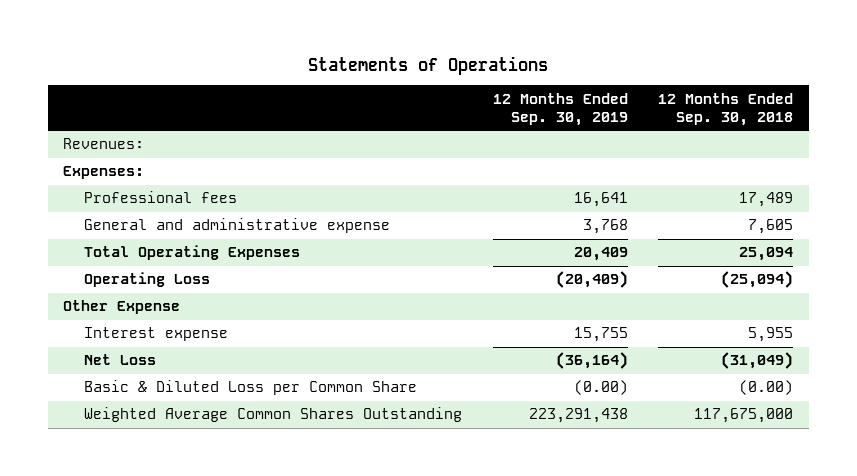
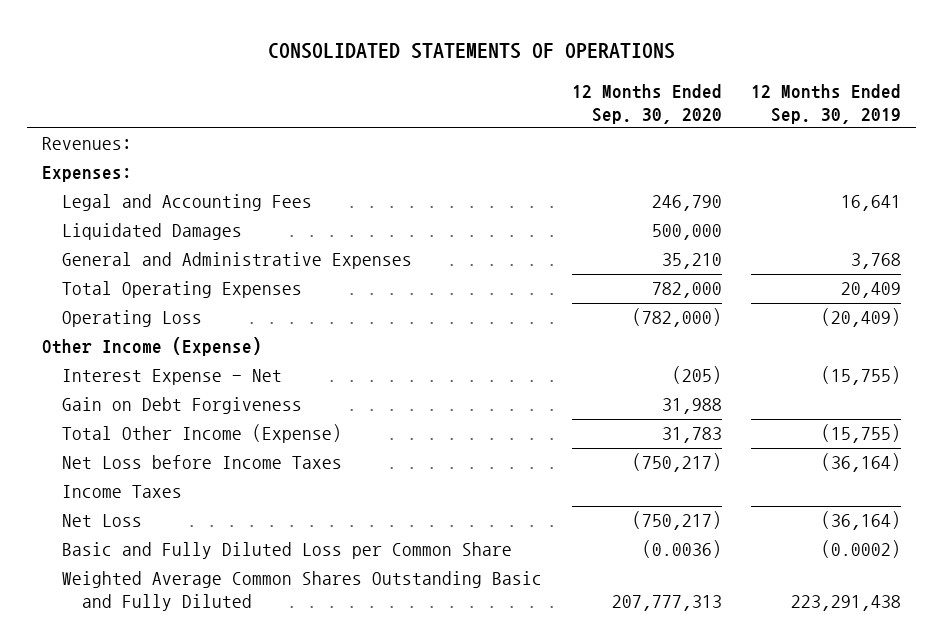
[308,55,549,75] Statements of Operations -> [267,43,675,60] CONSOLIDATED STATEMENTS OF OPERATIONS
[658,92,794,126] 12 Months Ended Sep. 30, 2018 -> none
none -> [571,83,722,124] 12 Months Ended Sep. 30, 2020
[83,191,237,204] Professional fees -> [62,194,313,212] Legal and Accounting Fees
none -> [62,223,243,241] Liquidated Damages
[83,218,390,234] General and administrative expense -> [62,252,413,270] General and Administrative Expenses
[63,300,181,315] Other Expense -> [42,337,263,357] Other Income (Expense)
[83,327,228,342] Interest expense -> [62,369,283,386] Interest Expense - Net
[573,327,628,343] 15,755 -> [821,366,902,386] (15,755)
none -> [62,397,303,415] Gain on Debt Forgiveness
none -> [62,424,343,444] Total Other Income (Expense)
none -> [62,455,343,470] Net Loss before Income Taxes
none -> [62,485,183,499] Income Taxes
[83,380,417,396] Basic & Diluted Loss per Common Share -> [62,542,513,560] Basic and Fully Diluted Loss per Common Share
[573,380,628,396] (0.00) -> [821,540,902,559] (0.0002)
[83,407,462,423] Weighted Average Common Shares Outstanding -> [62,571,543,612] Weighted Average Common Shares Outstanding Basic and Fully Diluted

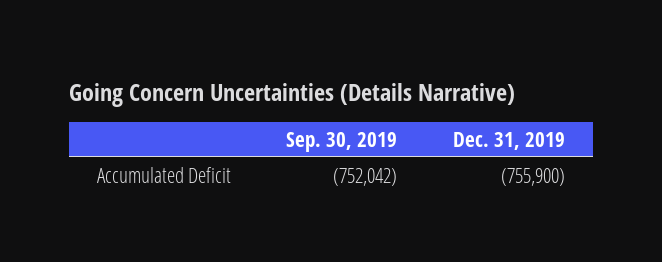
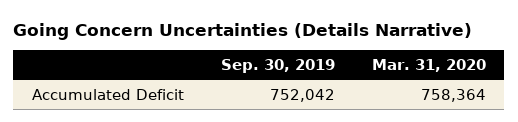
[453,131,566,150] Dec. 31, 2019 -> none
none -> [371,58,486,72] Mar. 31, 2020
[333,167,398,186] (752,042) -> [269,88,335,102] 752,042

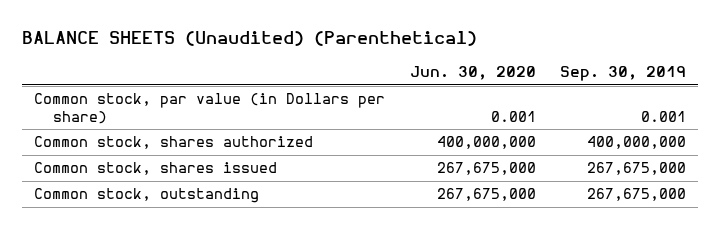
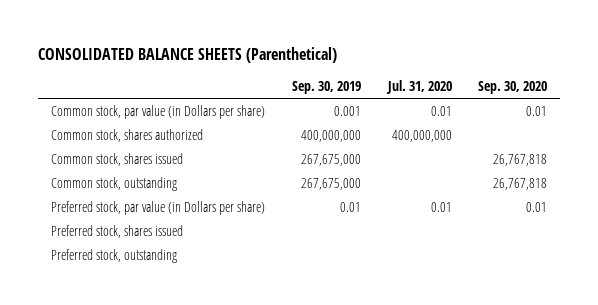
[21,31,477,47] BALANCE SHEETS (Unaudited) (Parenthetical) -> [38,46,338,63] CONSOLIDATED BALANCE SHEETS (Parenthetical)
[409,66,536,81] Jun. 30, 2020 -> none
none -> [385,80,452,95] Jul. 31, 2020
none -> [478,81,548,95] Sep. 30, 2020
none -> [51,201,266,216] Preferred stock, par value (in Dollars per share)
none -> [51,225,184,239] Preferred stock, shares issued
none -> [51,249,178,264] Preferred stock, outstanding

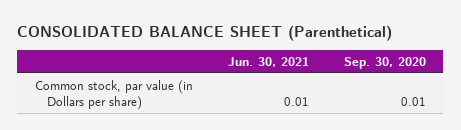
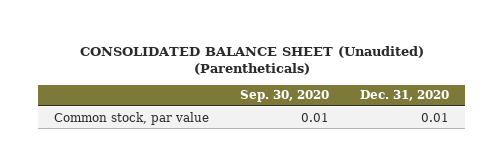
[17,24,393,41] CONSOLIDATED BALANCE SHEET (Parenthetical) -> [79,45,424,76] CONSOLIDATED BALANCE SHEET (Unaudited) (Parentheticals)
[227,56,309,67] Jun. 30, 2021 -> none
none -> [360,90,450,102] Dec. 31, 2020
[34,80,193,111] Common stock, par value (in Dollars per share) -> [53,111,209,125] Common stock, par value

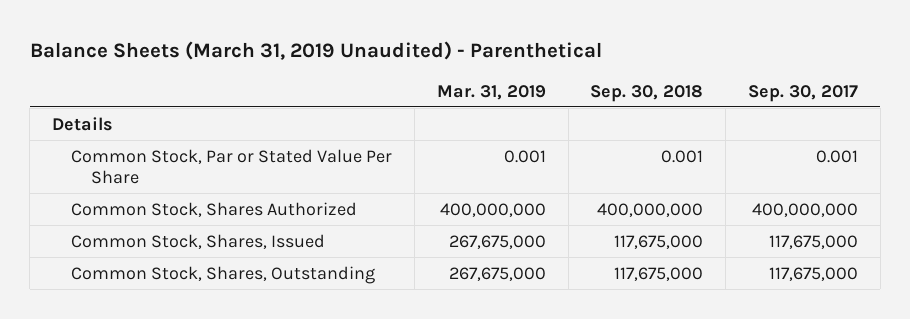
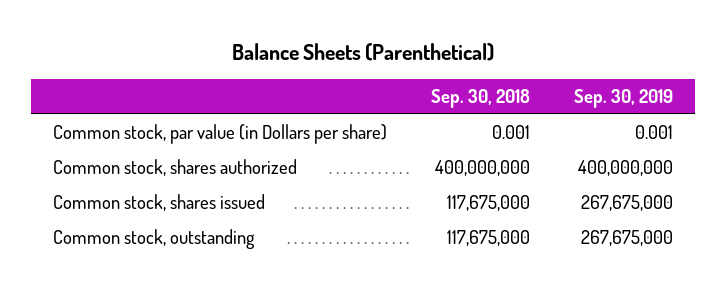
[29,41,602,61] Balance Sheets (March 31, 2019 Unaudited) - Parenthetical -> [232,43,495,62] Balance Sheets (Parenthetical)
[436,84,546,100] Mar. 31, 2019 -> none
[747,84,858,102] Sep. 30, 2017 -> none
none -> [574,89,674,109] Sep. 30, 2019
[51,116,113,131] Details -> none
[71,148,393,184] Common Stock, Par or Stated Value Per Share -> [53,124,388,145] Common stock, par value (in Dollars per share)
[71,201,358,217] Common Stock, Shares Authorized -> [53,159,298,177] Common stock, shares authorized
[71,233,326,249] Common Stock, Shares, Issued -> [53,194,266,212] Common stock, shares issued
[71,265,376,284] Common Stock, Shares, Outstanding -> [53,229,256,250] Common stock, outstanding

